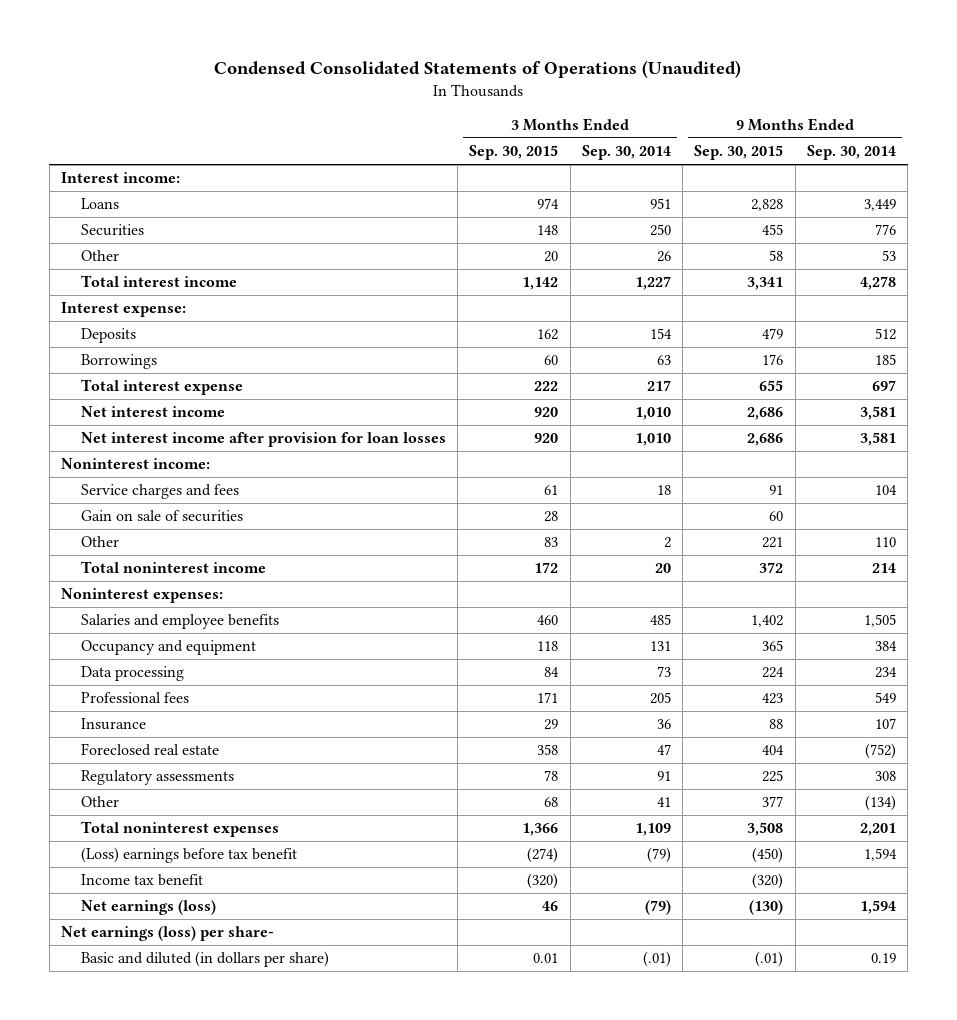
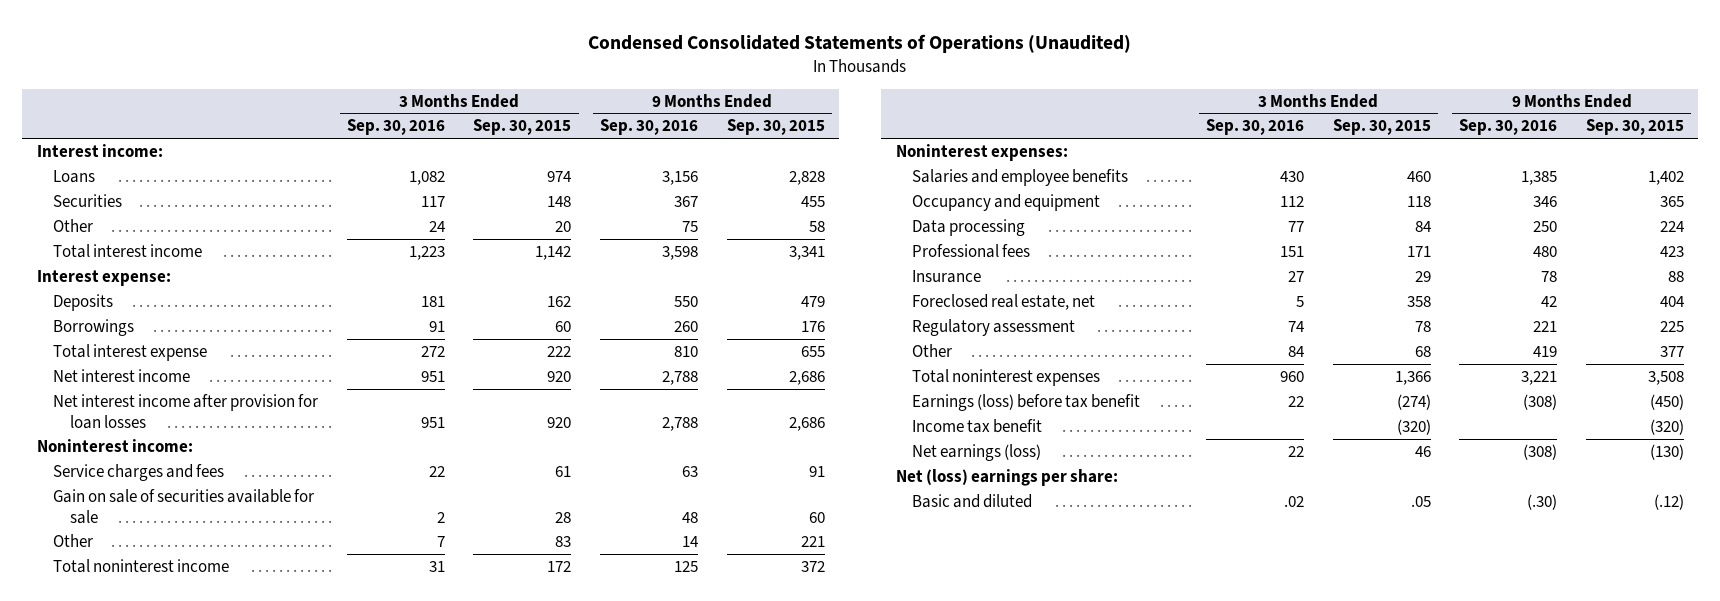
[581,145,671,161] Sep. 30, 2014 -> none
[806,145,896,161] Sep. 30, 2014 -> none
none -> [346,119,445,136] Sep. 30, 2016
none -> [599,119,698,136] Sep. 30, 2016
[80,510,243,523] Gain on sale of securities -> [53,489,315,524] Gain on sale of securities available for sale
[80,743,219,757] Foreclosed real estate -> [912,294,1096,311] Foreclosed real estate, net
[80,770,234,786] Regulatory assessments -> [912,319,1076,337] Regulatory assessment
[80,847,297,864] (Loss) earnings before tax benefit -> [912,394,1141,412] Earnings (loss) before tax benefit
[61,926,275,942] Net earnings (loss) per share- -> [895,469,1118,487] Net (loss) earnings per share:
[80,951,329,968] Basic and diluted (in dollars per share) -> [912,494,1033,509] Basic and diluted
[533,953,559,964] 0.01 -> [1410,496,1431,508] .05
[755,951,784,968] (.01) -> [1653,494,1684,511] (.12)

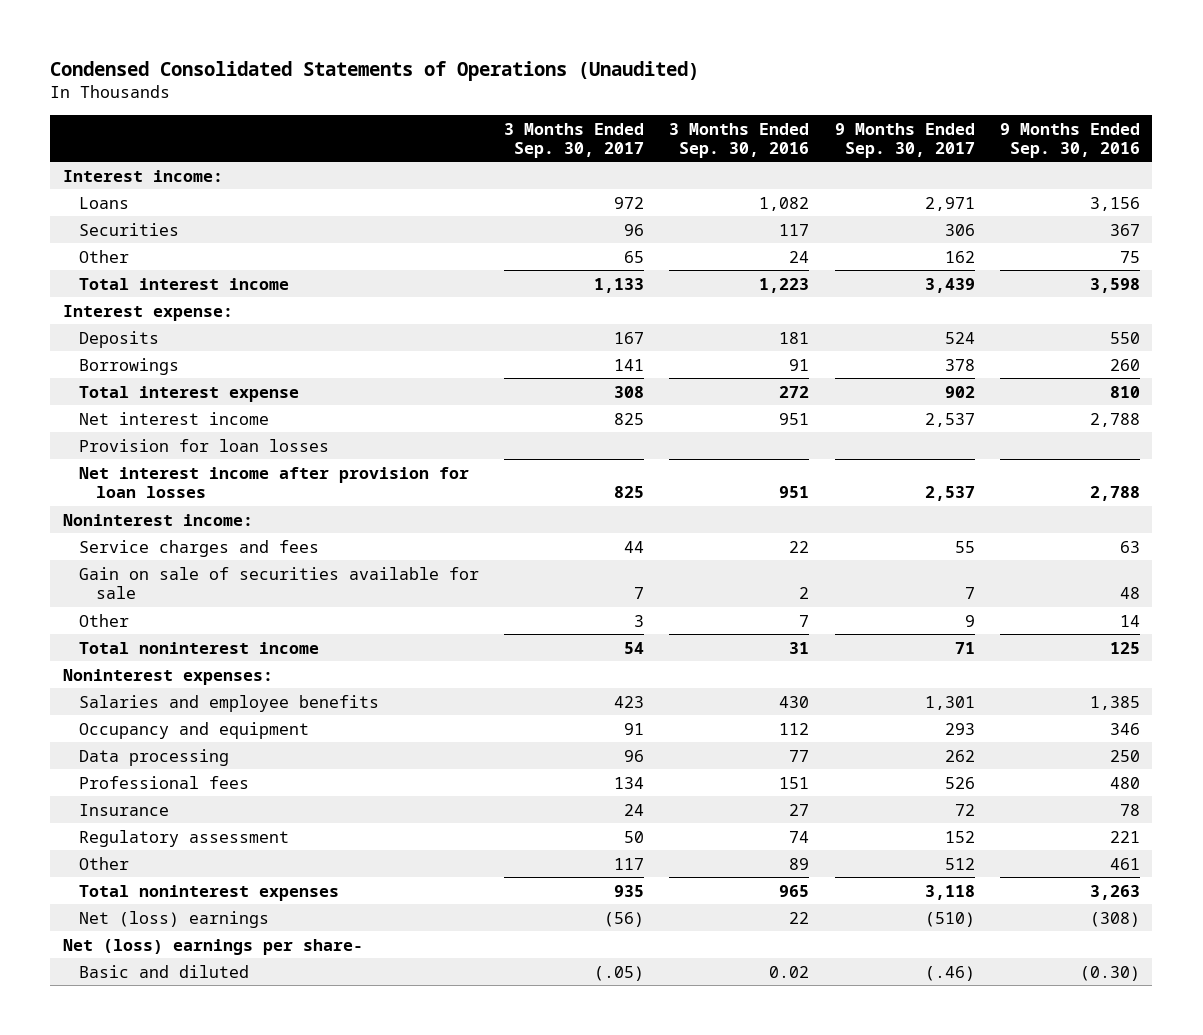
[473,119,572,136] Sep. 30, 2015 -> none
[726,119,825,136] Sep. 30, 2015 -> none
none -> [504,122,645,158] 3 Months Ended Sep. 30, 2017
none -> [834,122,975,158] 9 Months Ended Sep. 30, 2017
none -> [79,438,330,452] Provision for loan losses
[912,294,1096,311] Foreclosed real estate, net -> none
[912,394,1141,412] Earnings (loss) before tax benefit -> none
[912,419,1043,434] Income tax benefit -> none
[1288,346,1305,358] 84 -> [789,857,810,870] 89
[1533,346,1558,358] 419 -> [1109,857,1140,870] 461
[1280,371,1305,383] 960 -> [779,884,810,897] 965
[1521,371,1558,386] 3,221 -> [1089,884,1140,900] 3,263
[912,444,1042,462] Net earnings (loss) -> [79,910,270,928] Net (loss) earnings
[895,469,1118,487] Net (loss) earnings per share: -> [62,938,363,955] Net (loss) earnings per share-
[1284,496,1305,508] .02 -> [769,965,810,978] 0.02
[1527,494,1558,511] (.30) -> [1079,965,1140,981] (0.30)

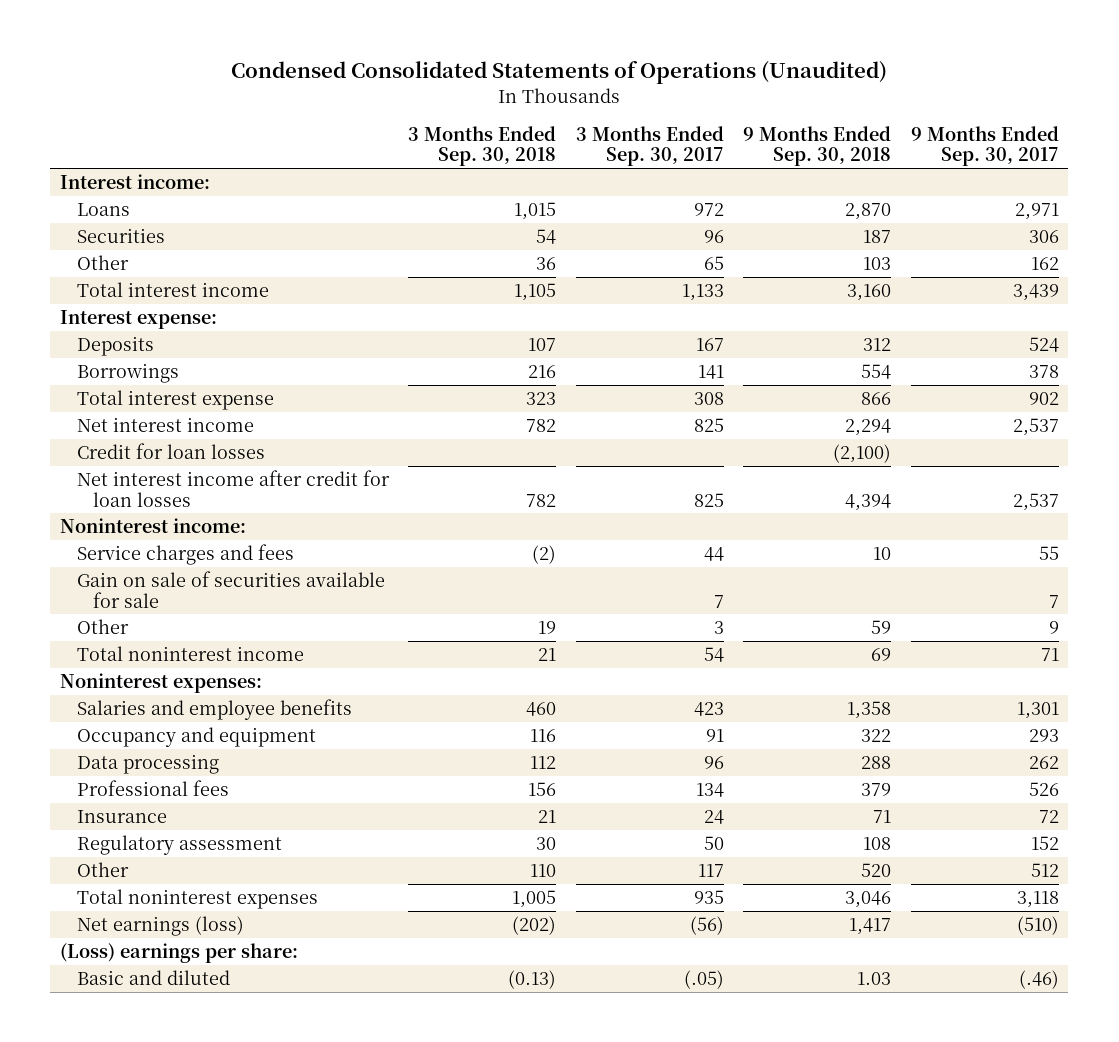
[669,122,810,158] 3 Months Ended Sep. 30, 2016 -> none
[999,122,1140,158] 9 Months Ended Sep. 30, 2016 -> none
none -> [408,125,557,167] 3 Months Ended Sep. 30, 2018
none -> [743,125,892,167] 9 Months Ended Sep. 30, 2018
[79,438,330,452] Provision for loan losses -> [76,442,265,459] Credit for loan losses
[79,466,470,498] Net interest income after provision for loan losses -> [76,469,390,507] Net interest income after credit for loan losses
[79,910,270,928] Net (loss) earnings -> [76,915,244,936] Net earnings (loss)
[62,938,363,955] Net (loss) earnings per share- -> [60,942,299,963] (Loss) earnings per share:

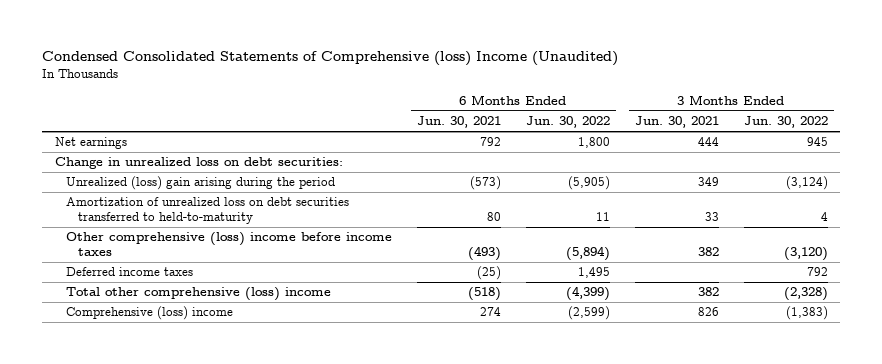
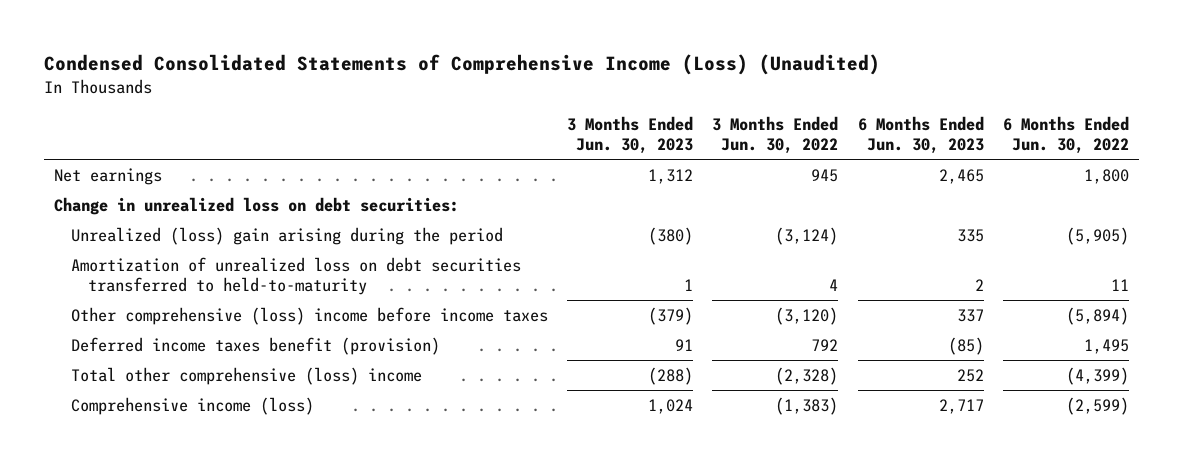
[42,51,619,67] Condensed Consolidated Statements of Comprehensive (loss) Income (Unaudited) -> [44,54,881,76] Condensed Consolidated Statements of Comprehensive Income (Loss) (Unaudited)
[417,116,502,129] Jun. 30, 2021 -> none
[634,116,719,129] Jun. 30, 2021 -> none
none -> [567,116,694,155] 3 Months Ended Jun. 30, 2023
none -> [857,116,984,155] 6 Months Ended Jun. 30, 2023
[66,267,194,277] Deferred income taxes -> [70,337,440,356] Deferred income taxes benefit (provision)
[66,306,234,321] Comprehensive (loss) income -> [70,397,314,416] Comprehensive income (loss)

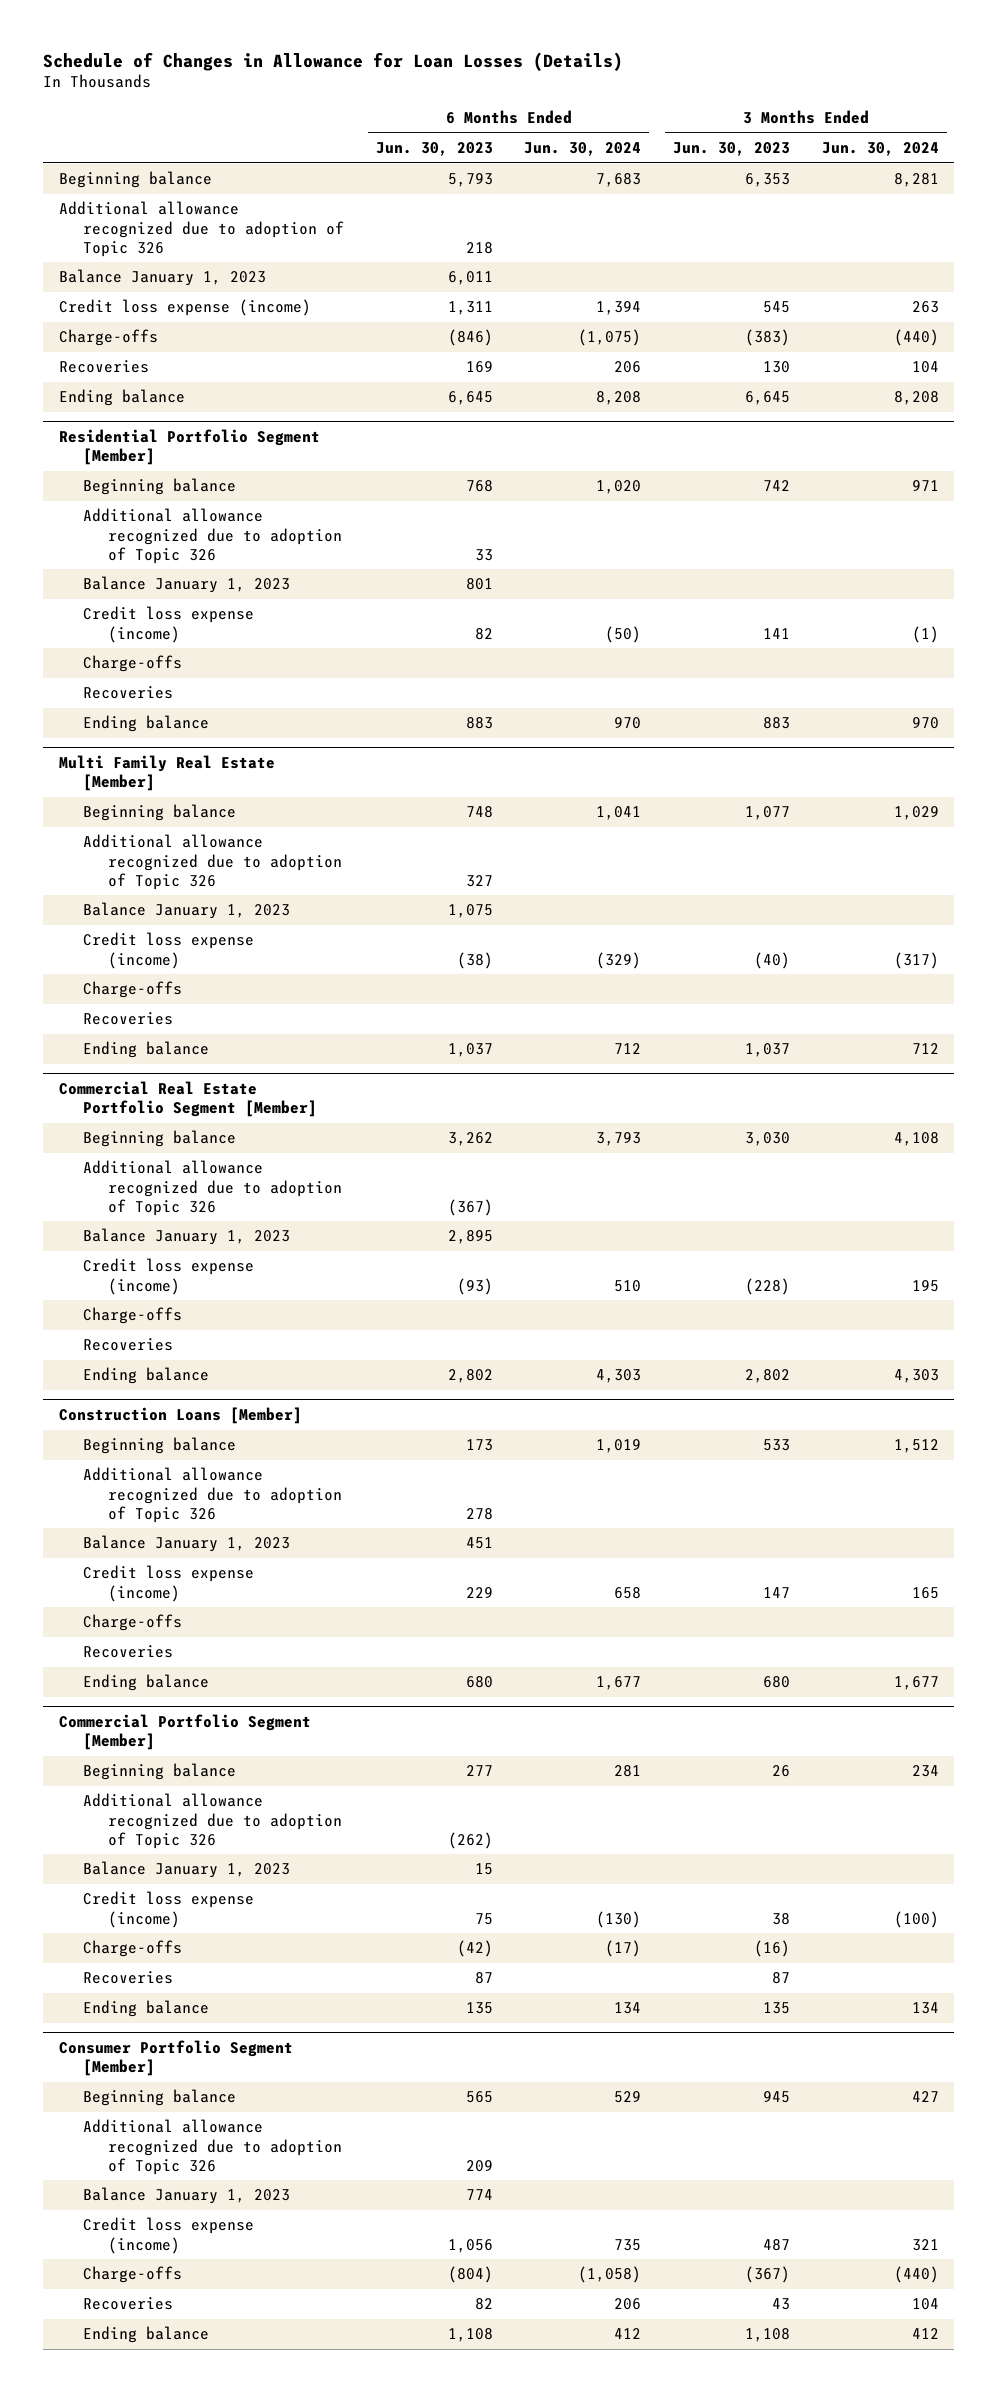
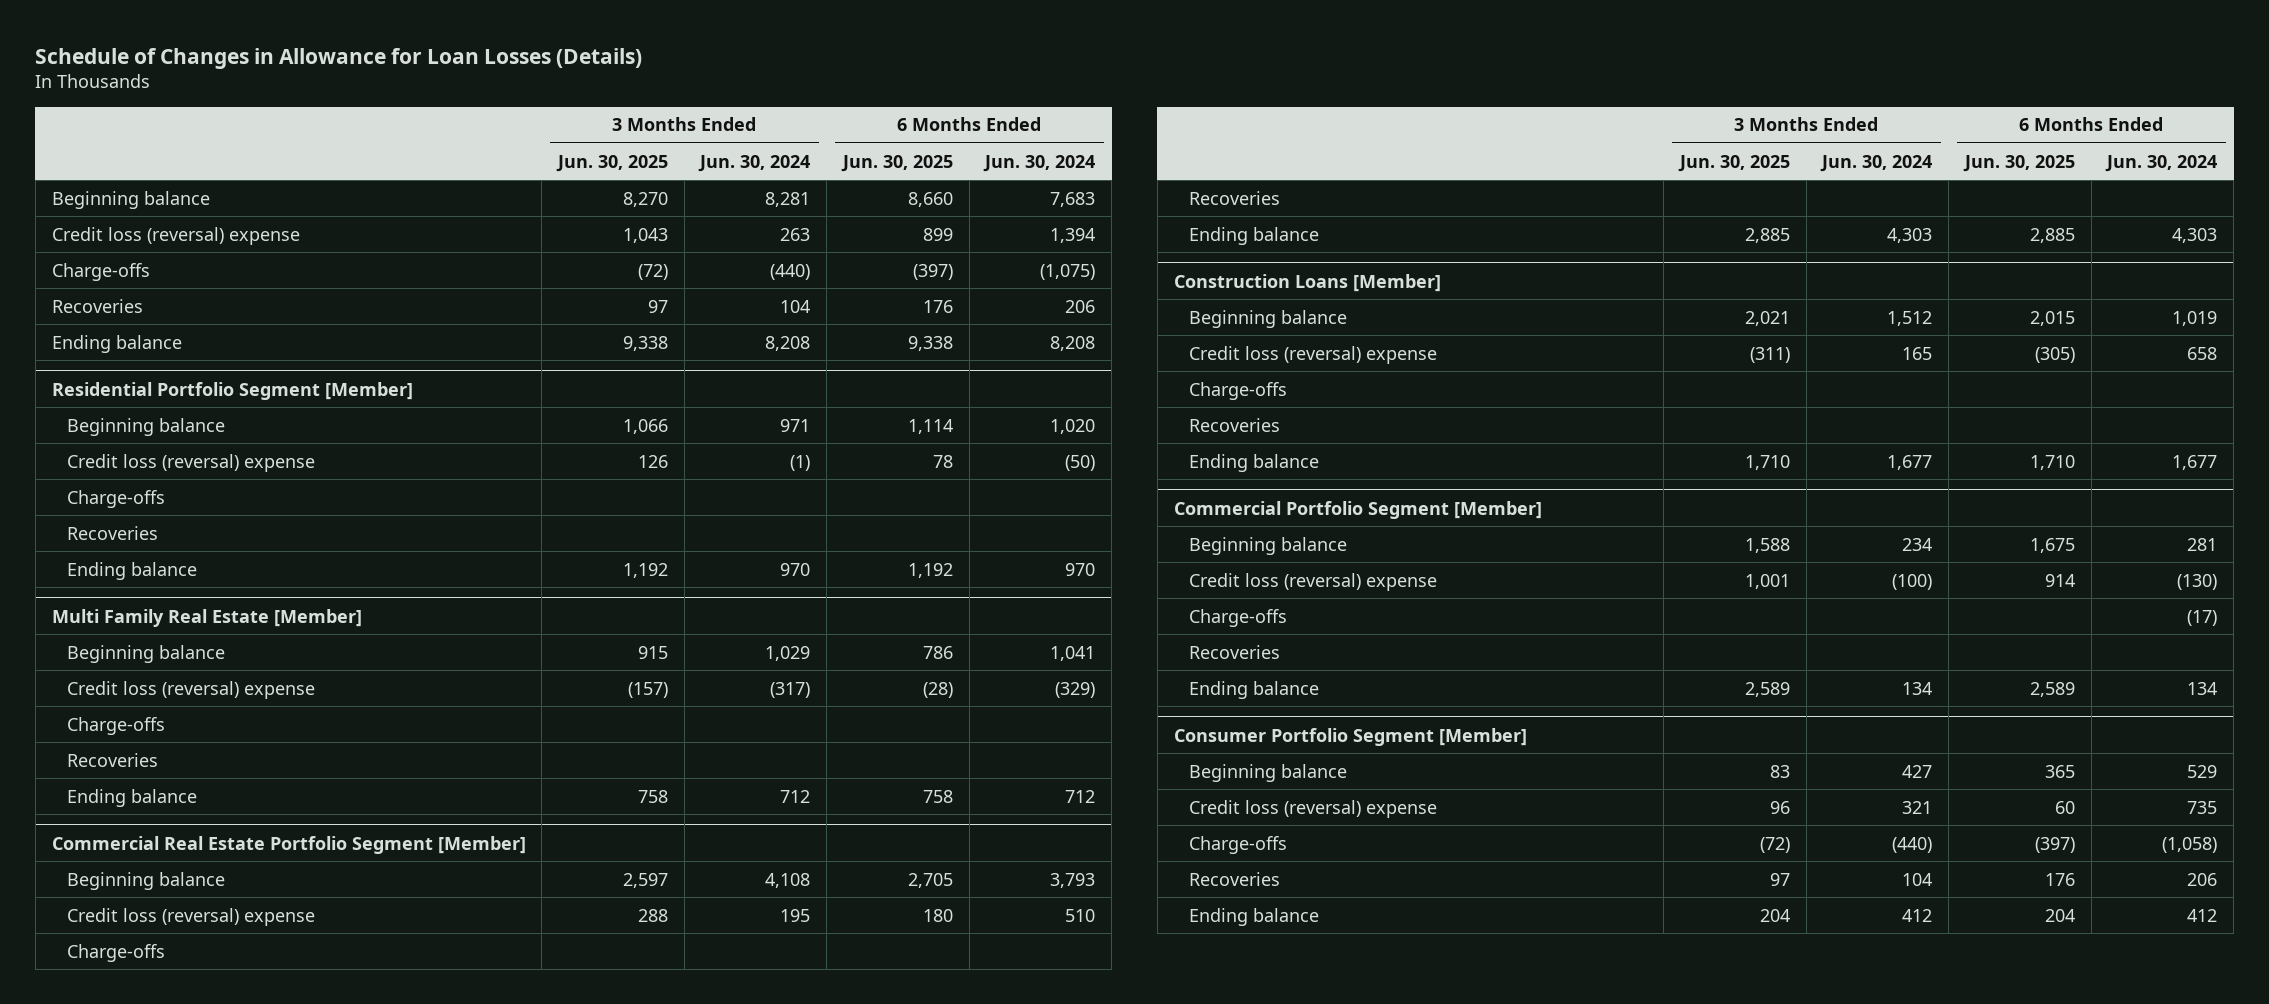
[375,142,493,157] Jun. 30, 2023 -> none
[673,142,791,157] Jun. 30, 2023 -> none
none -> [556,154,669,172] Jun. 30, 2025
none -> [840,154,953,172] Jun. 30, 2025
[58,201,345,257] Additional allowance recognized due to adoption of Topic 326 -> none
[58,269,266,287] Balance January 1, 2023 -> none
[58,299,311,317] Credit loss expense (income) -> [51,226,300,245] Credit loss (reversal) expense
[83,508,342,564] Additional allowance recognized due to adoption of Topic 326 -> none
[83,576,291,594] Balance January 1, 2023 -> none
[83,606,255,643] Credit loss expense (income) -> [66,453,315,472] Credit loss (reversal) expense
[83,834,342,890] Additional allowance recognized due to adoption of Topic 326 -> none
[83,902,291,920] Balance January 1, 2023 -> none
[83,932,255,969] Credit loss expense (income) -> [66,680,315,699] Credit loss (reversal) expense
[83,1160,342,1216] Additional allowance recognized due to adoption of Topic 326 -> none
[83,1228,291,1246] Balance January 1, 2023 -> none
[83,1258,255,1295] Credit loss expense (income) -> [66,907,315,926] Credit loss (reversal) expense
[83,1467,342,1523] Additional allowance recognized due to adoption of Topic 326 -> none
[83,1535,291,1553] Balance January 1, 2023 -> none
[83,1565,255,1602] Credit loss expense (income) -> [1188,345,1437,364] Credit loss (reversal) expense
[83,1793,342,1849] Additional allowance recognized due to adoption of Topic 326 -> none
[83,1861,291,1879] Balance January 1, 2023 -> none
[83,1891,255,1928] Credit loss expense (income) -> [1188,572,1437,591] Credit loss (reversal) expense
[83,2119,342,2175] Additional allowance recognized due to adoption of Topic 326 -> none
[83,2187,291,2205] Balance January 1, 2023 -> none
[83,2217,255,2254] Credit loss expense (income) -> [1188,799,1437,818] Credit loss (reversal) expense

